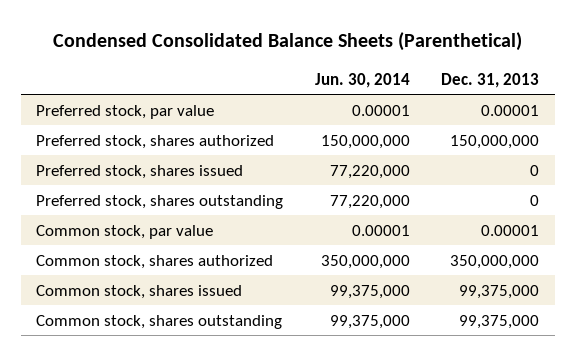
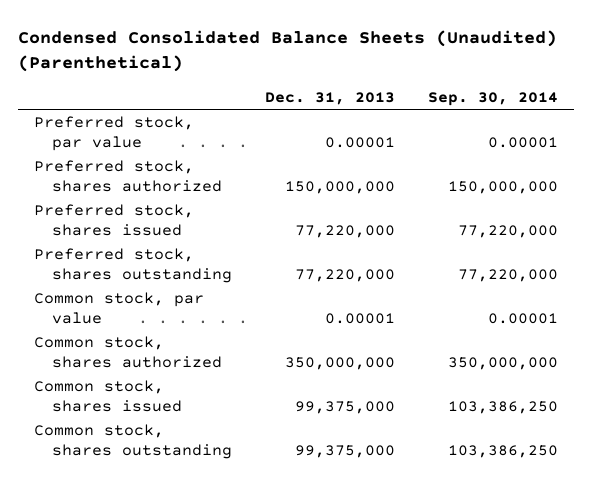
[52,32,522,52] Condensed Consolidated Balance Sheets (Parenthetical) -> [17,30,557,73] Condensed Consolidated Balance Sheets (Unaudited) (Parenthetical)
[314,72,410,88] Jun. 30, 2014 -> none
none -> [427,91,558,106] Sep. 30, 2014
[530,164,540,176] 0 -> [294,224,395,238] 77,220,000
[530,194,540,206] 0 -> [294,268,395,282] 77,220,000

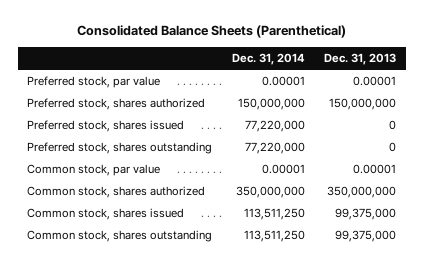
[17,30,557,73] Condensed Consolidated Balance Sheets (Unaudited) (Parenthetical) -> [76,25,346,39] Consolidated Balance Sheets (Parenthetical)
[427,91,558,106] Sep. 30, 2014 -> none
none -> [231,52,305,65] Dec. 31, 2014
[294,224,395,238] 77,220,000 -> [388,120,396,131] 0
[294,268,395,282] 77,220,000 -> [388,142,396,153] 0

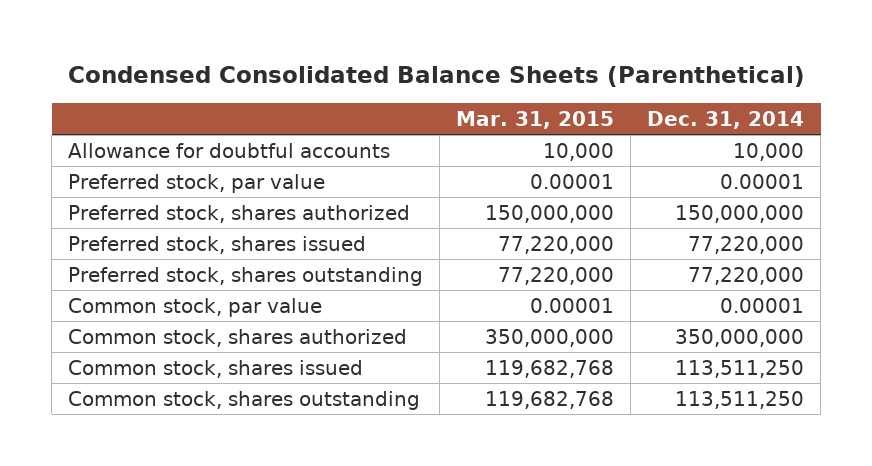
[76,25,346,39] Consolidated Balance Sheets (Parenthetical) -> [68,66,806,88] Condensed Consolidated Balance Sheets (Parenthetical)
[323,52,396,65] Dec. 31, 2013 -> none
none -> [456,111,615,130] Mar. 31, 2015
none -> [68,142,391,158] Allowance for doubtful accounts

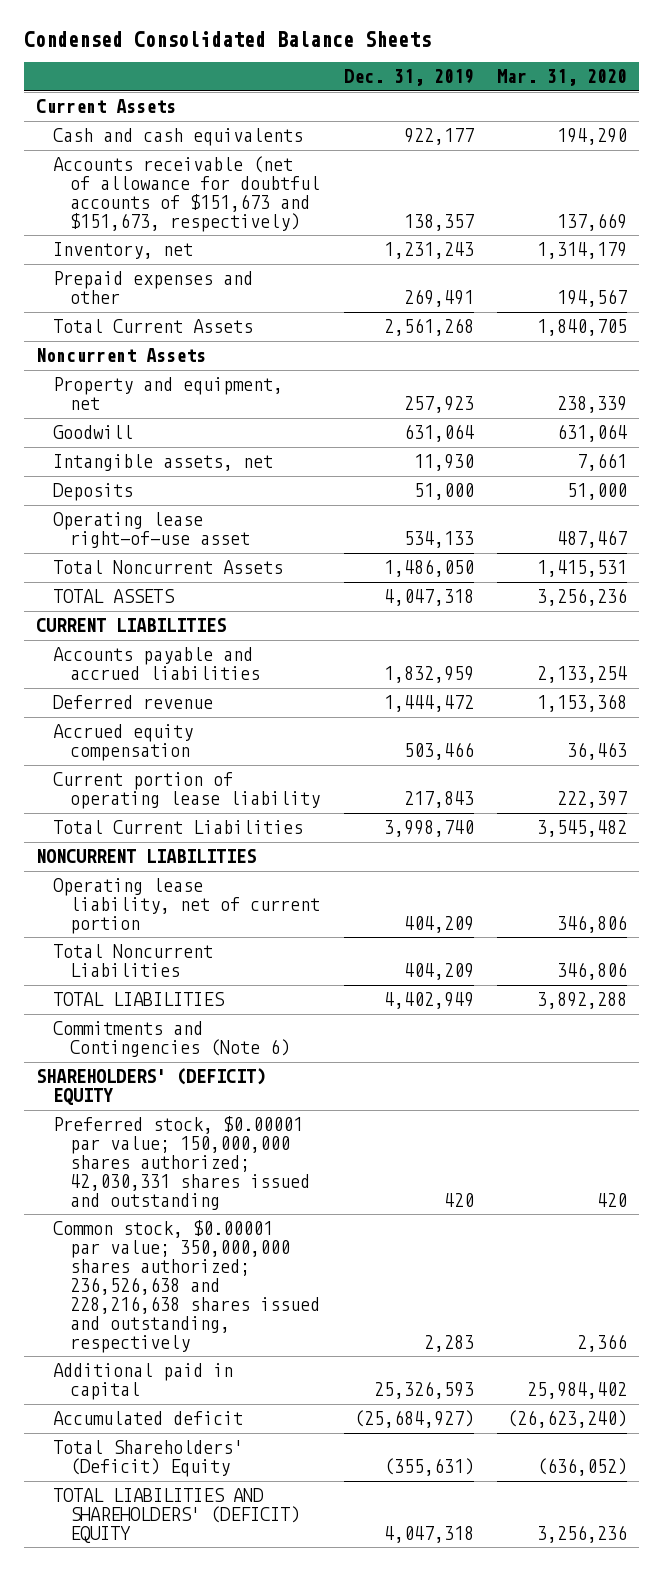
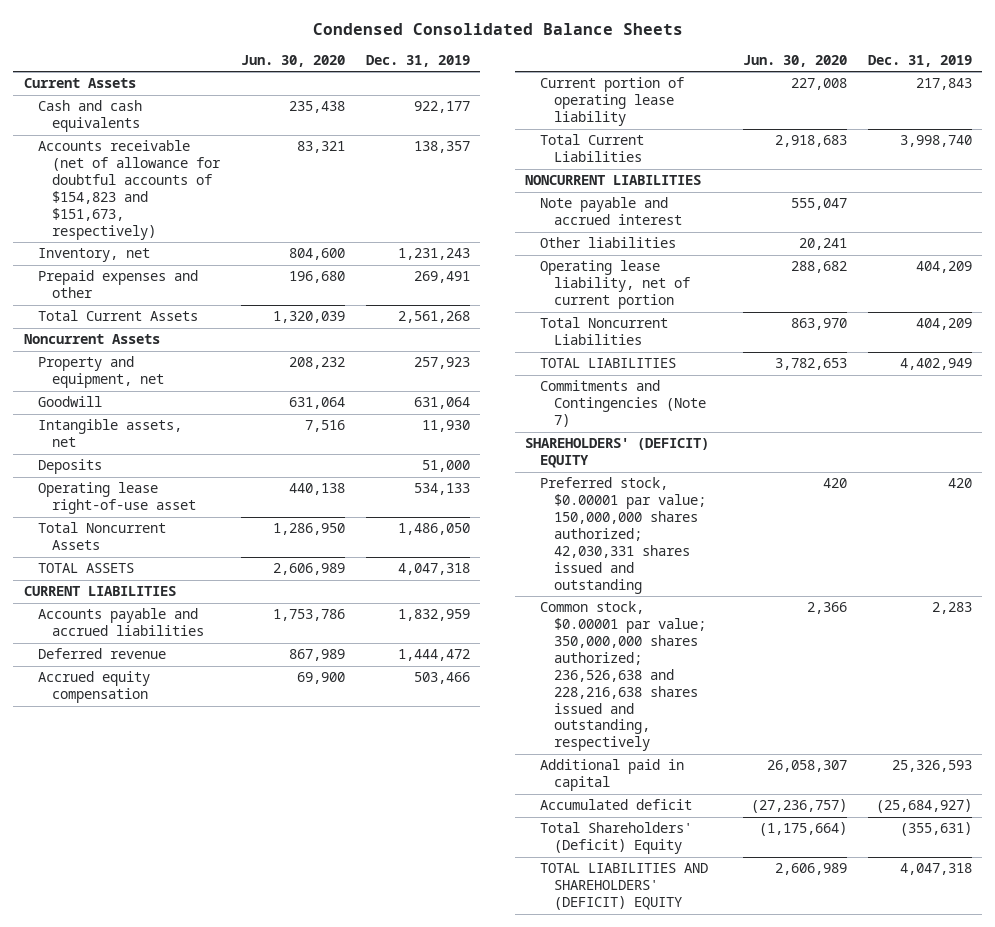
[497,69,628,87] Mar. 31, 2020 -> none
none -> [240,55,345,68] Jun. 30, 2020
[53,156,320,232] Accounts receivable (net of allowance for doubtful accounts of $151,673 and $151,673, respectively) -> [37,140,222,240] Accounts receivable (net of allowance for doubtful accounts of $154,823 and $151,673, respectively)
none -> [539,197,682,226] Note payable and accrued interest
none -> [539,237,676,249] Other liabilities
[53,1021,290,1058] Commitments and Contingencies (Note 6) -> [539,380,706,428] Commitments and Contingencies (Note 7)

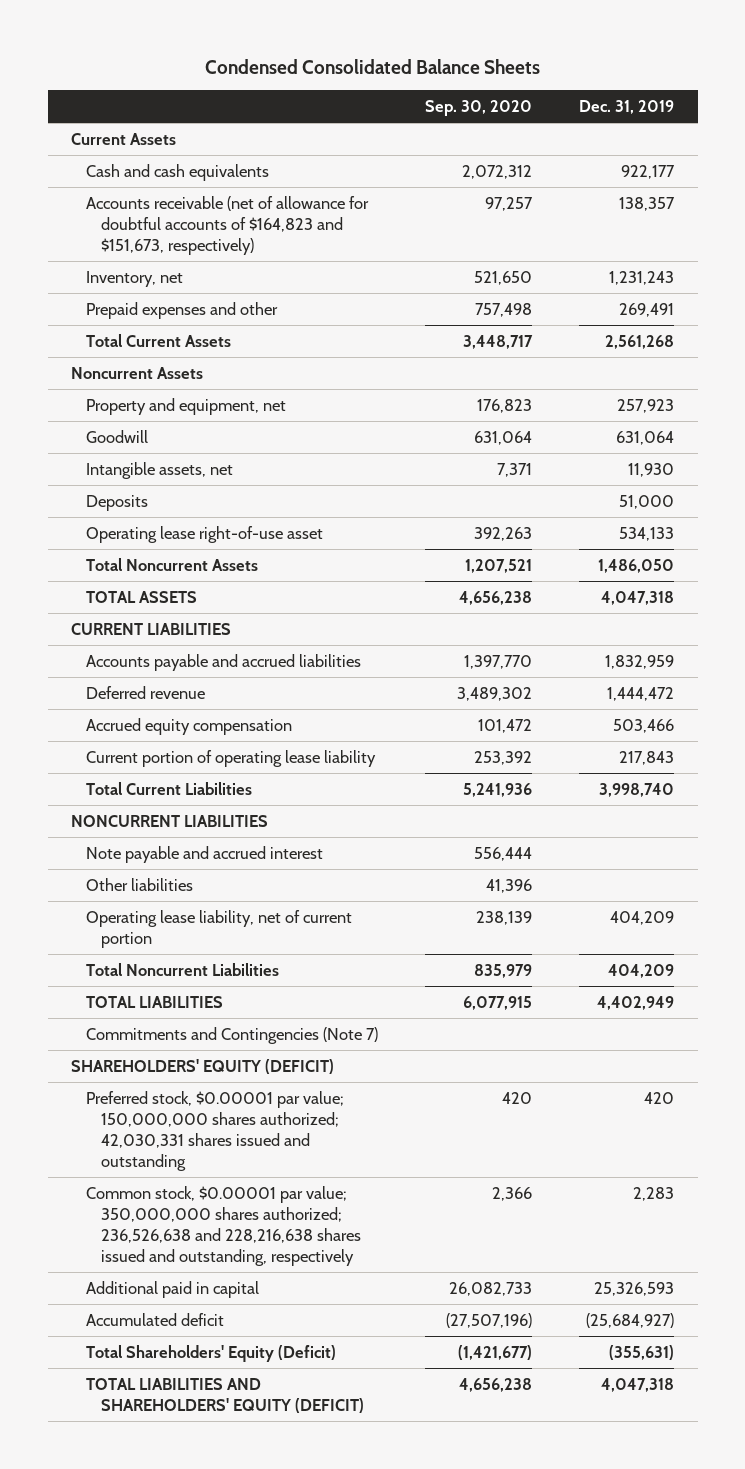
[240,55,345,68] Jun. 30, 2020 -> none
none -> [425,100,533,117] Sep. 30, 2020
[37,140,222,240] Accounts receivable (net of allowance for doubtful accounts of $154,823 and $151,673, respectively) -> [86,195,370,256] Accounts receivable (net of allowance for doubtful accounts of $164,823 and $151,673, respectively)
[525,438,710,469] SHAREHOLDERS' (DEFICIT) EQUITY -> [71,1058,335,1074] SHAREHOLDERS' EQUITY (DEFICIT)
[539,822,692,855] Total Shareholders' (Deficit) Equity -> [86,1344,337,1362] Total Shareholders' Equity (Deficit)
[539,863,708,911] TOTAL LIABILITIES AND SHAREHOLDERS' (DEFICIT) EQUITY -> [86,1377,364,1413] TOTAL LIABILITIES AND SHAREHOLDERS' EQUITY (DEFICIT)

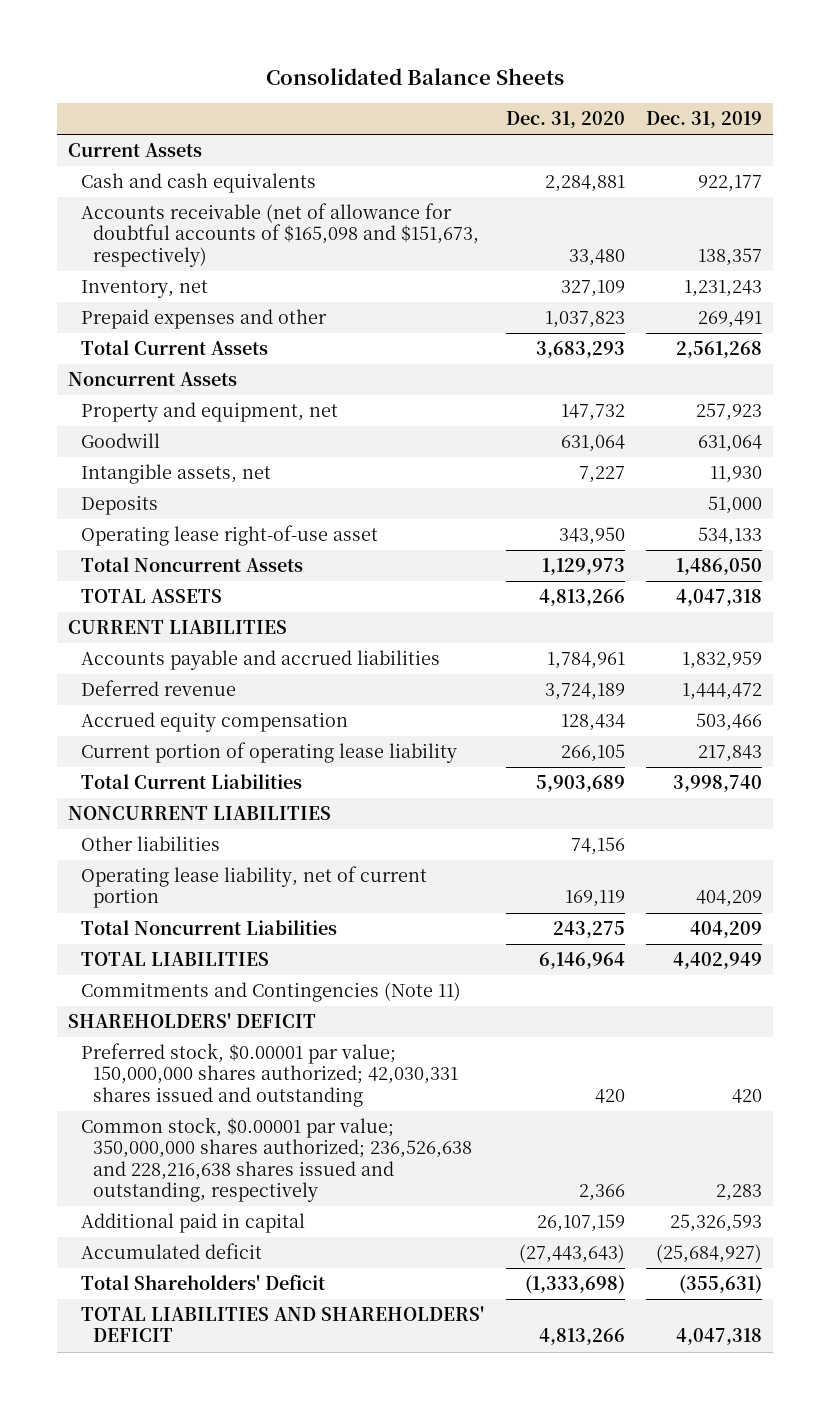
[204,58,540,74] Condensed Consolidated Balance Sheets -> [266,67,565,85] Consolidated Balance Sheets
[425,100,533,117] Sep. 30, 2020 -> none
none -> [505,111,625,129] Dec. 31, 2020
[86,195,370,256] Accounts receivable (net of allowance for doubtful accounts of $164,823 and $151,673, respectively) -> [80,203,480,267] Accounts receivable (net of allowance for doubtful accounts of $165,098 and $151,673, respectively)
[86,845,324,863] Note payable and accrued interest -> none
[86,1026,379,1044] Commitments and Contingencies (Note 7) -> [80,982,461,1003] Commitments and Contingencies (Note 11)
[71,1058,335,1074] SHAREHOLDERS' EQUITY (DEFICIT) -> [67,1013,316,1029] SHAREHOLDERS' DEFICIT
[86,1344,337,1362] Total Shareholders' Equity (Deficit) -> [80,1274,325,1291] Total Shareholders' Deficit
[86,1377,364,1413] TOTAL LIABILITIES AND SHAREHOLDERS' EQUITY (DEFICIT) -> [80,1306,484,1343] TOTAL LIABILITIES AND SHAREHOLDERS' DEFICIT

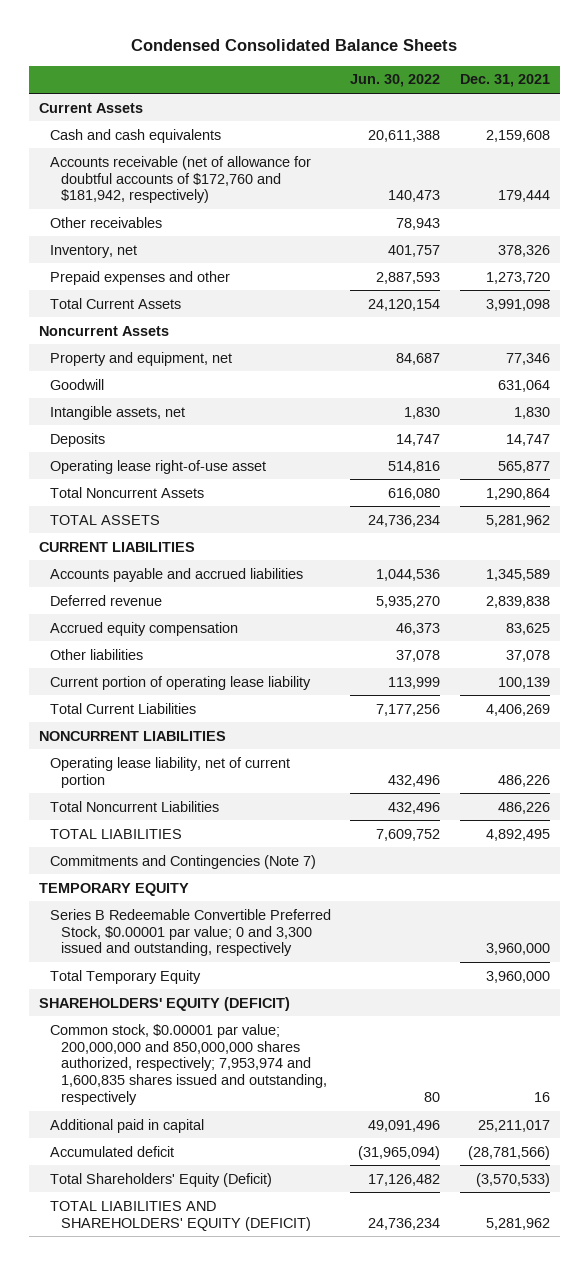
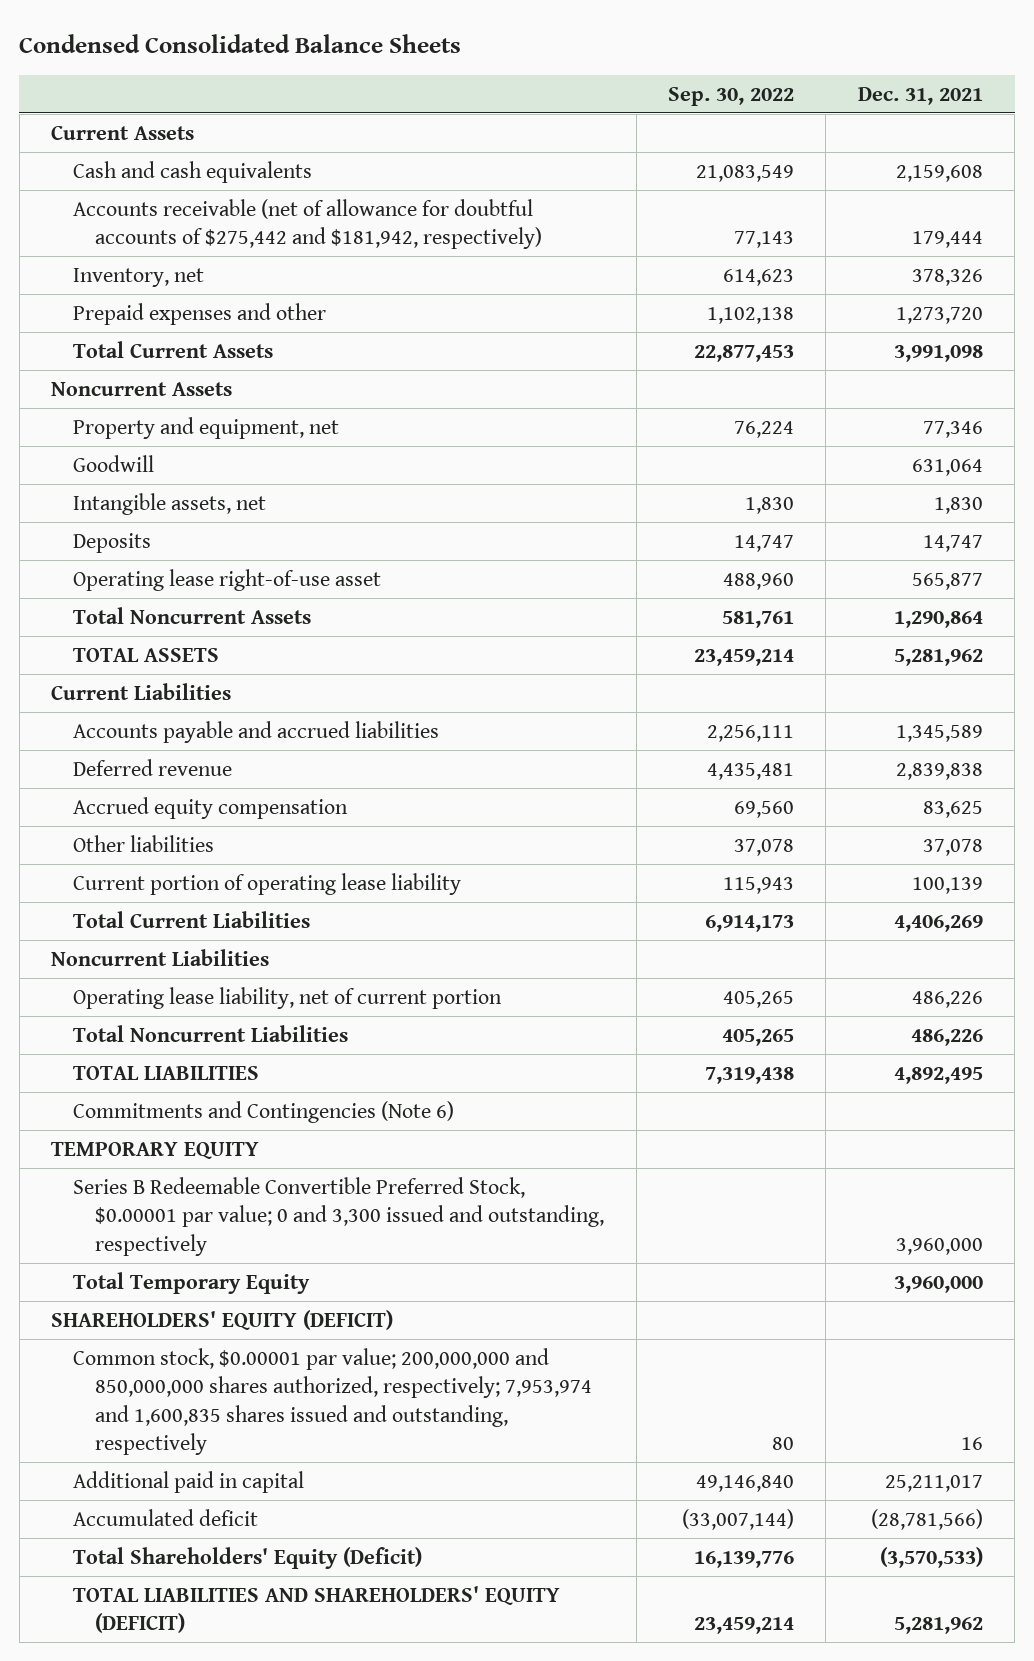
[350,74,441,88] Jun. 30, 2022 -> none
none -> [668,86,795,106] Sep. 30, 2022
[49,216,162,228] Other receivables -> none
[49,155,311,204] Accounts receivable (net of allowance for doubtful accounts of $172,760 and $181,942, respectively) -> [73,198,543,250] Accounts receivable (net of allowance for doubtful accounts of $275,442 and $181,942, respectively)
[38,541,195,552] CURRENT LIABILITIES -> [51,682,232,700] Current Liabilities
[38,730,226,741] NONCURRENT LIABILITIES -> [51,948,270,966] Noncurrent Liabilities
[49,854,316,869] Commitments and Contingencies (Note 7) -> [73,1100,455,1123] Commitments and Contingencies (Note 6)

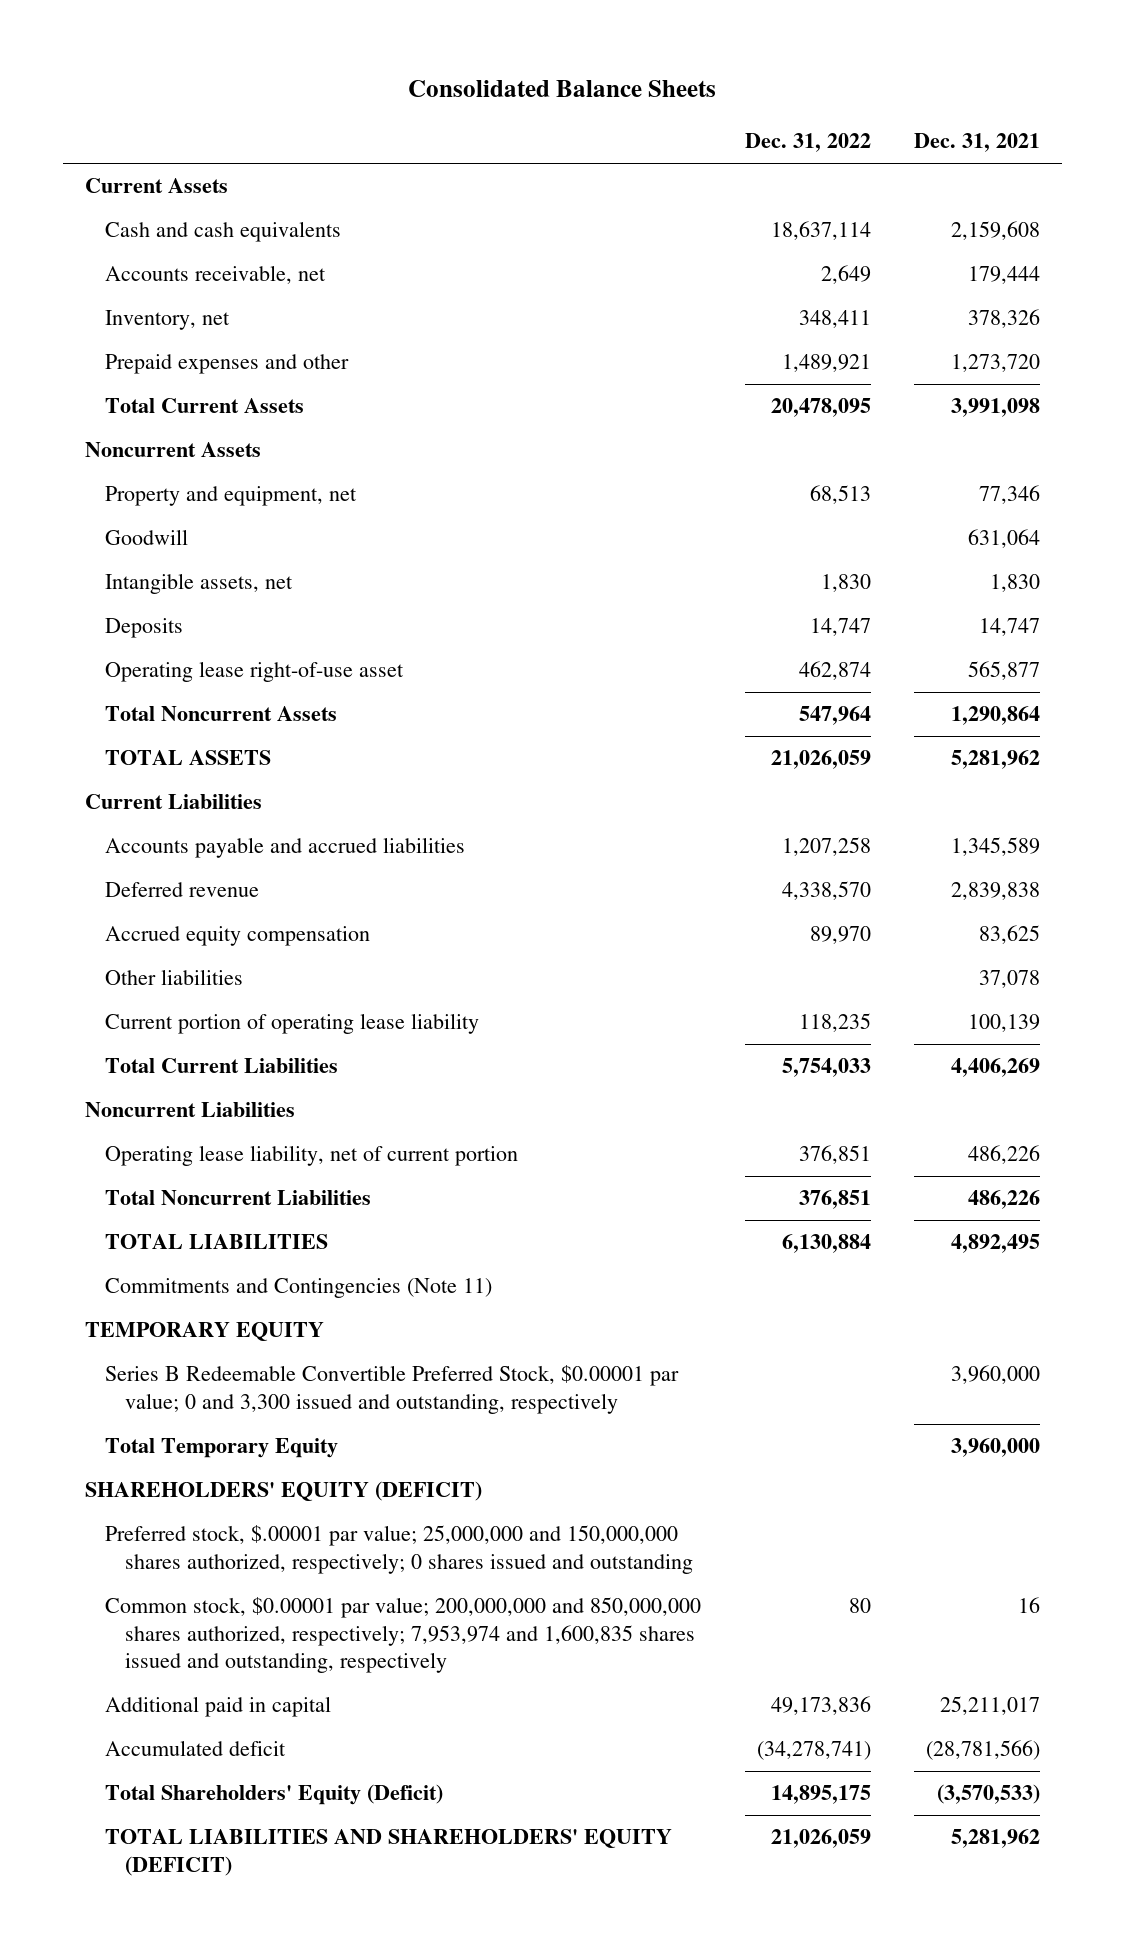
[19,34,462,54] Condensed Consolidated Balance Sheets -> [408,79,717,97] Consolidated Balance Sheets
[668,86,795,106] Sep. 30, 2022 -> none
none -> [744,133,871,153] Dec. 31, 2022
[73,198,543,250] Accounts receivable (net of allowance for doubtful accounts of $275,442 and $181,942, respectively) -> [105,265,327,285] Accounts receivable, net
[73,1100,455,1123] Commitments and Contingencies (Note 6) -> [105,1278,493,1299] Commitments and Contingencies (Note 11)
none -> [105,1525,694,1574] Preferred stock, $.00001 par value; 25,000,000 and 150,000,000 shares authorized, respectively; 0 shares issued and outstanding

